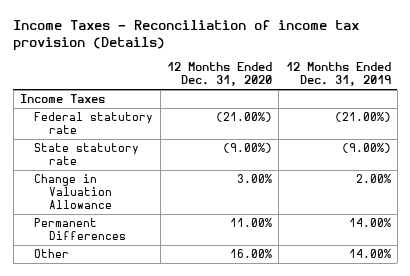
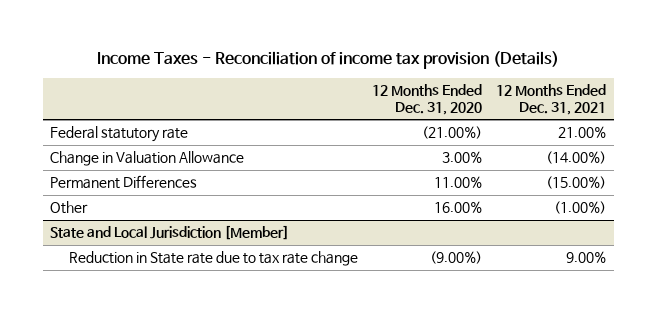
[285,62,391,87] 12 Months Ended Dec. 31, 2019 -> none
none -> [496,84,607,115] 12 Months Ended Dec. 31, 2021
[19,94,105,104] Income Taxes -> none
[34,143,140,166] State statutory rate -> none
none -> [50,225,290,241] State and Local Jurisdiction [Member]
none -> [68,251,358,267] Reduction in State rate due to tax rate change

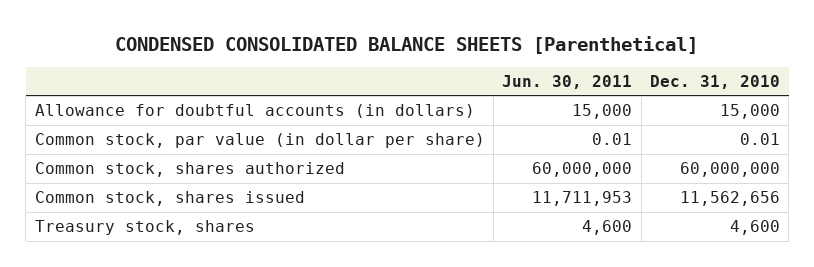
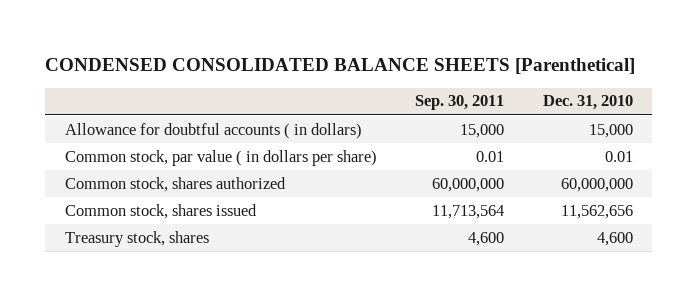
[502,74,633,89] Jun. 30, 2011 -> none
none -> [415,95,505,111] Sep. 30, 2011
[34,104,475,119] Allowance for doubtful accounts (in dollars) -> [64,122,362,139] Allowance for doubtful accounts ( in dollars)
[34,133,485,149] Common stock, par value (in dollar per share) -> [64,149,377,166] Common stock, par value ( in dollars per share)

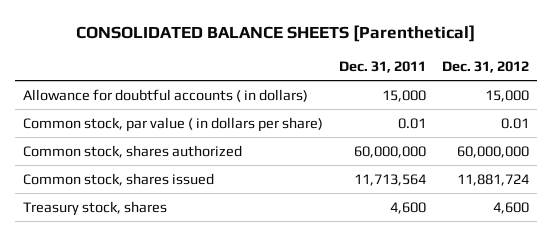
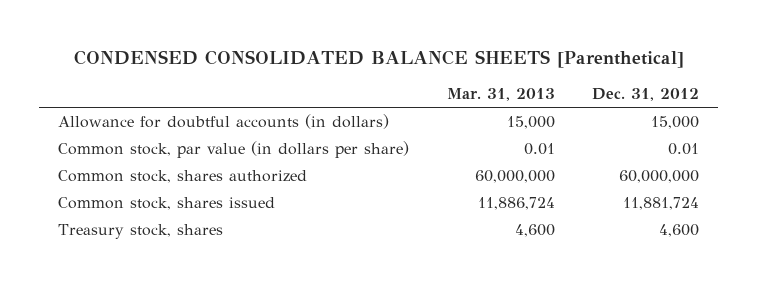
[76,25,476,43] CONSOLIDATED BALANCE SHEETS [Parenthetical] -> [73,49,684,68] CONDENSED CONSOLIDATED BALANCE SHEETS [Parenthetical]
[339,61,427,74] Dec. 31, 2011 -> none
none -> [446,88,555,102] Mar. 31, 2013
[23,88,309,102] Allowance for doubtful accounts ( in dollars) -> [58,114,390,130] Allowance for doubtful accounts (in dollars)
[23,116,324,132] Common stock, par value ( in dollars per share) -> [58,141,410,159] Common stock, par value (in dollars per share)

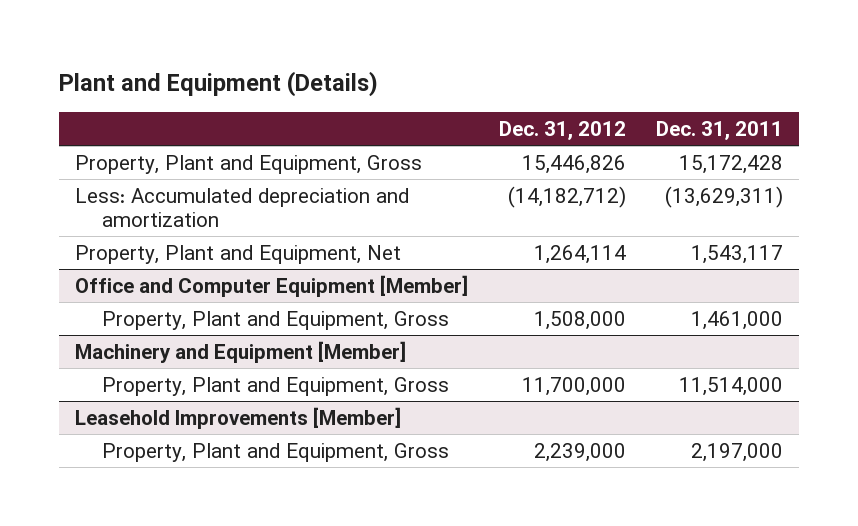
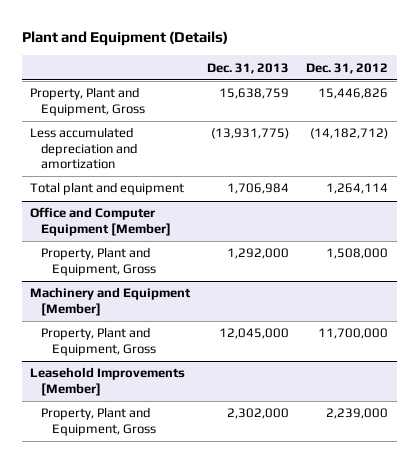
[656,120,784,140] Dec. 31, 2011 -> none
none -> [207,62,290,74] Dec. 31, 2013
[74,187,409,228] Less: Accumulated depreciation and amortization -> [30,127,138,169] Less accumulated depreciation and amortization
[74,244,401,264] Property, Plant and Equipment, Net -> [30,182,185,196] Total plant and equipment

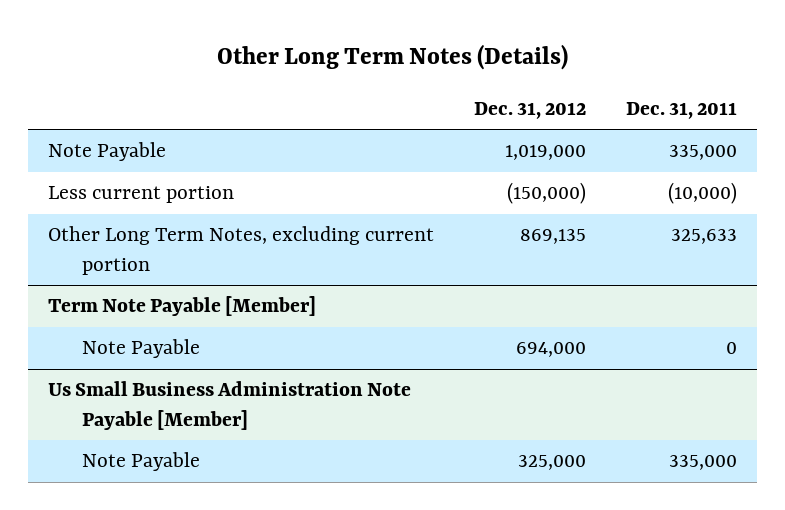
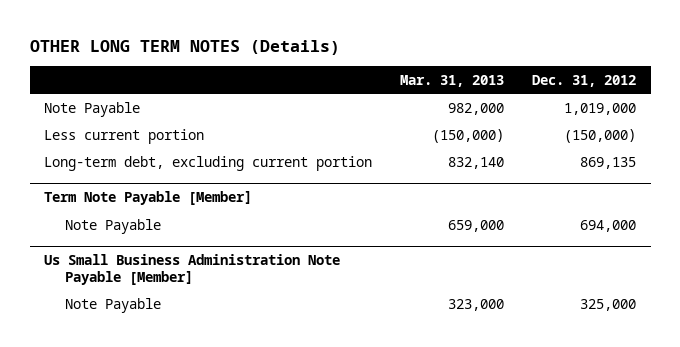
[216,44,568,71] Other Long Term Notes (Details) -> [29,39,340,55] OTHER LONG TERM NOTES (Details)
[626,101,738,119] Dec. 31, 2011 -> none
none -> [400,74,505,87] Mar. 31, 2013
[48,226,435,276] Other Long Term Notes, excluding current portion -> [43,155,372,171] Long-term debt, excluding current portion

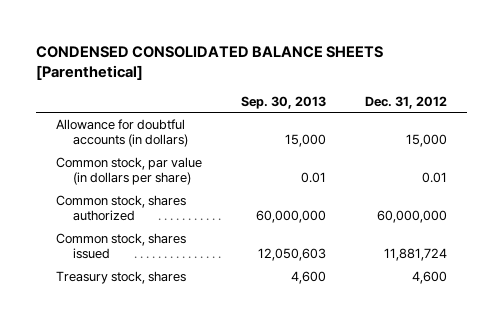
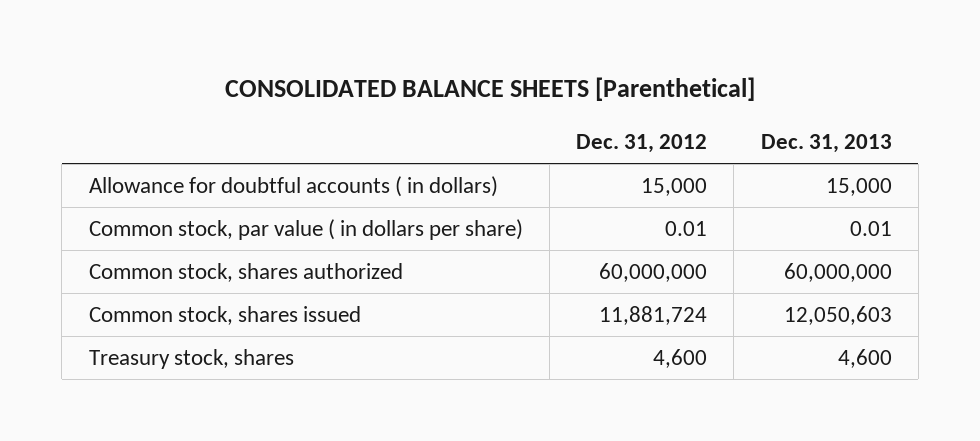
[36,45,384,81] CONDENSED CONSOLIDATED BALANCE SHEETS [Parenthetical] -> [225,77,756,102] CONSOLIDATED BALANCE SHEETS [Parenthetical]
[241,95,327,109] Sep. 30, 2013 -> none
none -> [760,133,892,153] Dec. 31, 2013
[55,118,188,148] Allowance for doubtful accounts (in dollars) -> [88,175,498,197] Allowance for doubtful accounts ( in dollars)
[55,156,202,186] Common stock, par value (in dollars per share) -> [88,218,523,240] Common stock, par value ( in dollars per share)

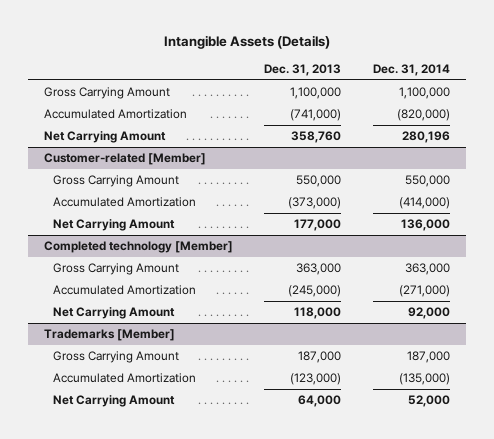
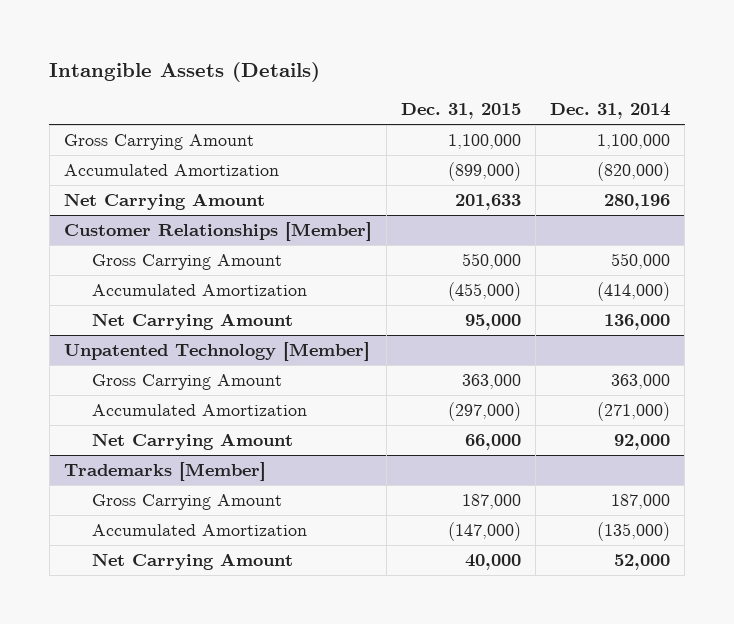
[264,64,342,77] Dec. 31, 2013 -> none
none -> [400,103,521,120] Dec. 31, 2015
[43,153,206,166] Customer-related [Member] -> [63,222,372,242] Customer Relationships [Member]
[43,241,233,254] Completed technology [Member] -> [63,342,370,362] Unpatented Technology [Member]

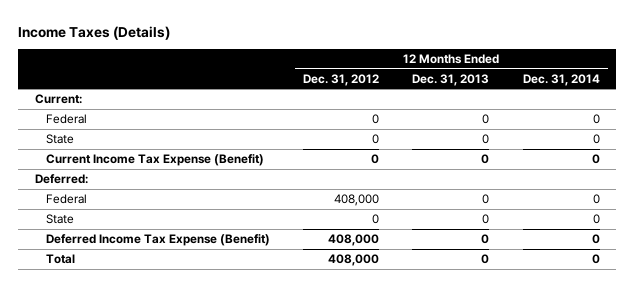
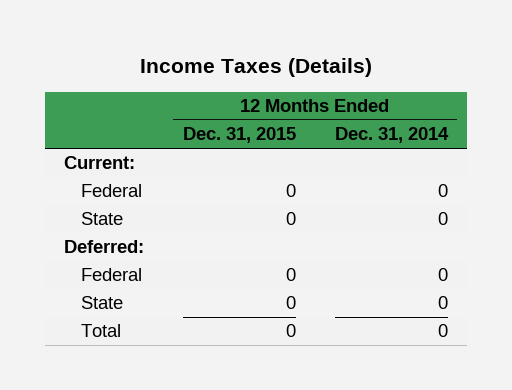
[303,73,380,86] Dec. 31, 2012 -> none
[412,73,490,86] Dec. 31, 2013 -> none
none -> [183,127,297,144] Dec. 31, 2015
[45,154,264,167] Current Income Tax Expense (Benefit) -> none
[45,234,270,247] Deferred Income Tax Expense (Benefit) -> none

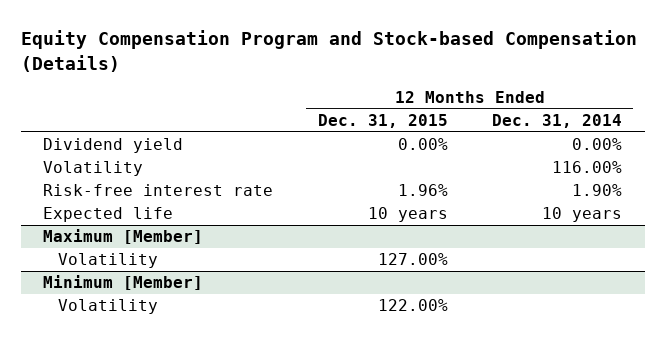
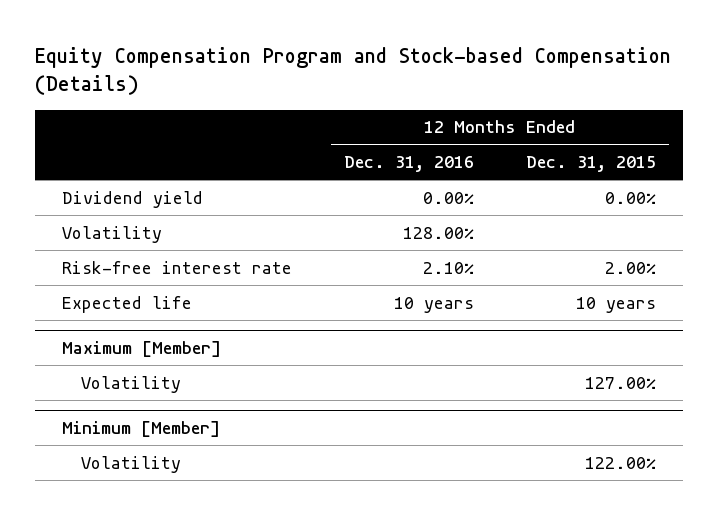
[492,114,623,129] Dec. 31, 2014 -> none
none -> [344,155,475,172] Dec. 31, 2016
[397,184,448,197] 1.96% -> [605,261,657,274] 2.00%

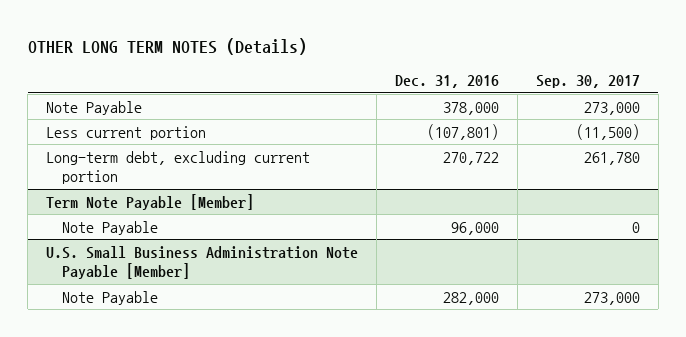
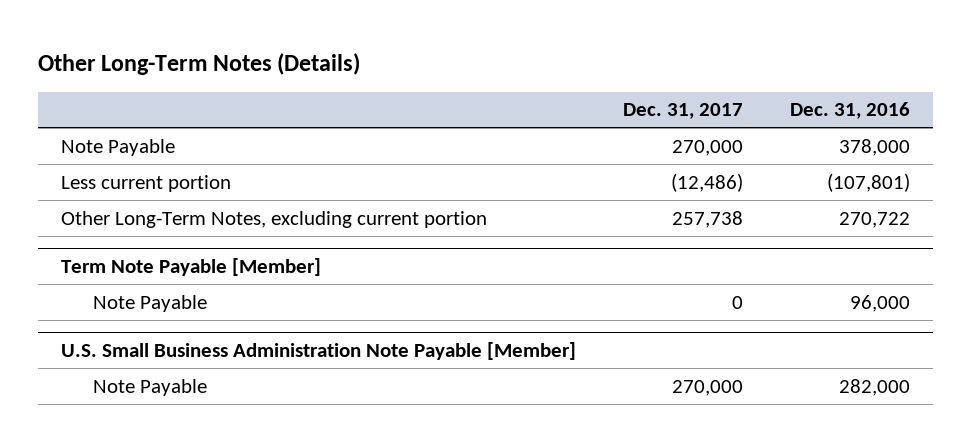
[27,37,307,55] OTHER LONG TERM NOTES (Details) -> [37,52,360,75] Other Long-Term Notes (Details)
[535,74,640,88] Sep. 30, 2017 -> none
none -> [623,103,744,120] Dec. 31, 2017
[46,150,311,184] Long-term debt, excluding current portion -> [61,210,488,228] Other Long-Term Notes, excluding current portion

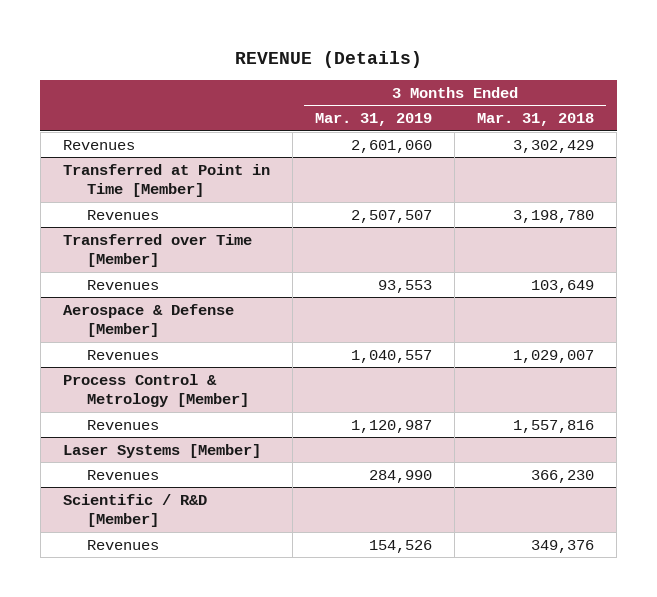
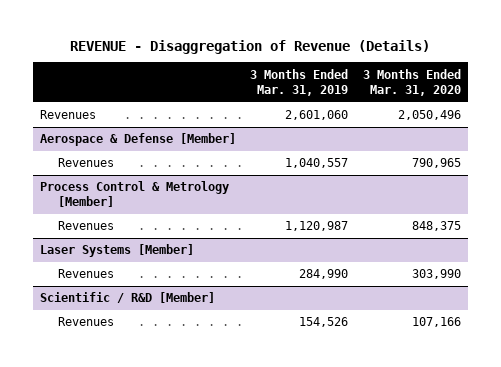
[234,51,422,69] REVENUE (Details) -> [70,39,431,54] REVENUE - Disaggregation of Revenue (Details)
[477,113,595,127] Mar. 31, 2018 -> none
none -> [362,68,461,96] 3 Months Ended Mar. 31, 2020
[62,163,270,198] Transferred at Point in Time [Member] -> none
[86,209,159,220] Revenues -> none
[62,233,252,268] Transferred over Time [Member] -> none
[86,279,159,290] Revenues -> none

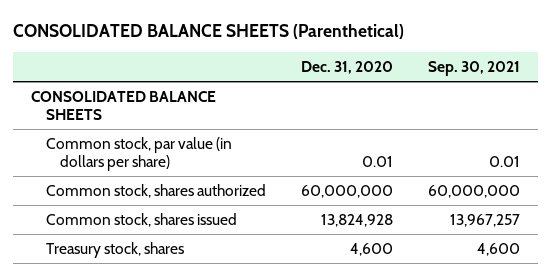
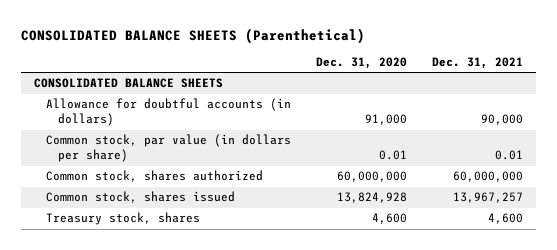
[428,61,521,77] Sep. 30, 2021 -> none
none -> [432,56,524,69] Dec. 31, 2021
none -> [45,98,291,127] Allowance for doubtful accounts (in dollars)

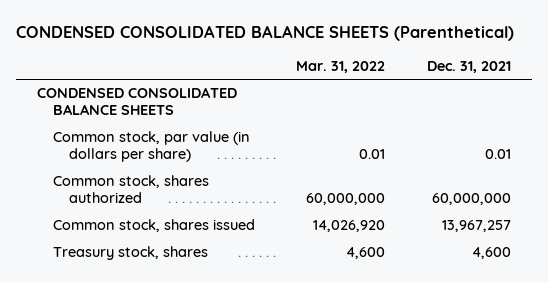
[21,27,366,44] CONSOLIDATED BALANCE SHEETS (Parenthetical) -> [15,25,514,42] CONDENSED CONSOLIDATED BALANCE SHEETS (Parenthetical)
[316,56,408,69] Dec. 31, 2020 -> none
none -> [296,61,386,74] Mar. 31, 2022
[45,98,291,127] Allowance for doubtful accounts (in dollars) -> none
[34,78,224,89] CONSOLIDATED BALANCE SHEETS -> [36,87,237,116] CONDENSED CONSOLIDATED BALANCE SHEETS

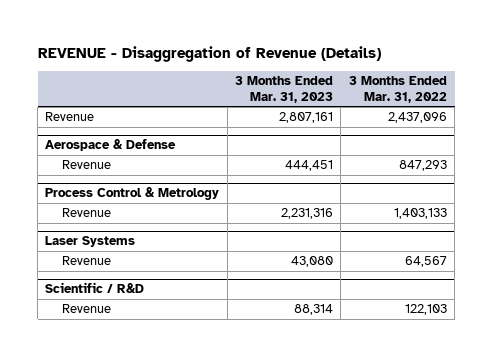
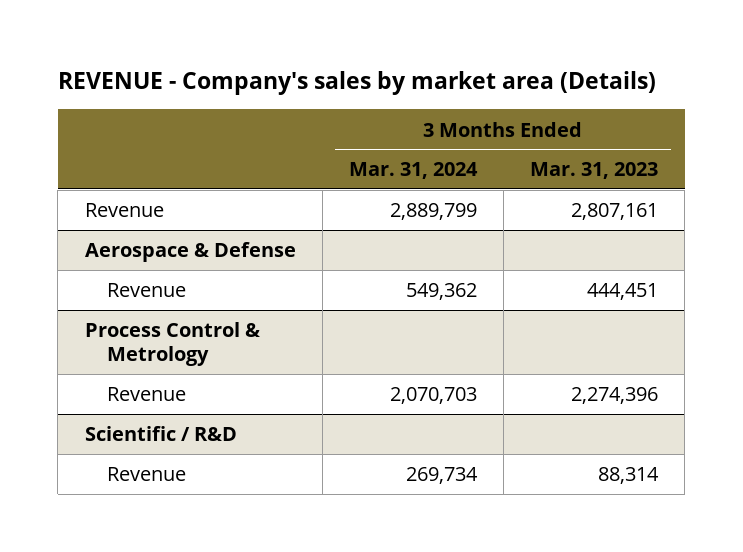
[37,45,381,62] REVENUE - Disaggregation of Revenue (Details) -> [57,71,656,96] REVENUE - Company's sales by market area (Details)
[348,75,447,104] 3 Months Ended Mar. 31, 2022 -> none
none -> [348,162,478,180] Mar. 31, 2024
[45,236,136,248] Laser Systems -> none
[61,256,111,266] Revenue -> none
[281,208,334,220] 2,231,316 -> [571,387,659,405] 2,274,396

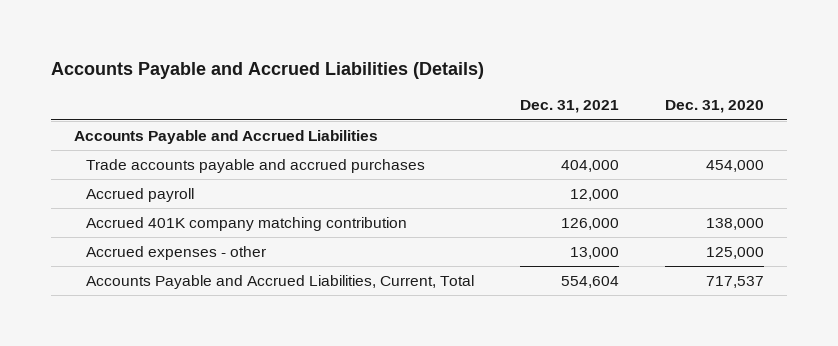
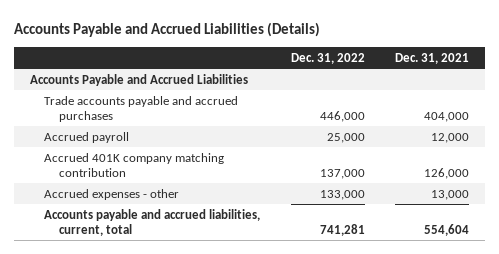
[664,100,764,114] Dec. 31, 2020 -> none
none -> [290,53,365,65] Dec. 31, 2022
[85,275,474,290] Accounts Payable and Accrued Liabilities, Current, Total -> [44,208,261,236] Accounts payable and accrued liabilities, current, total

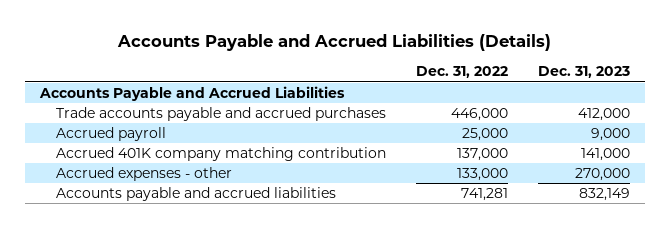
[395,53,470,65] Dec. 31, 2021 -> none
none -> [538,66,631,79] Dec. 31, 2023
[44,208,261,236] Accounts payable and accrued liabilities, current, total -> [56,187,337,202] Accounts payable and accrued liabilities

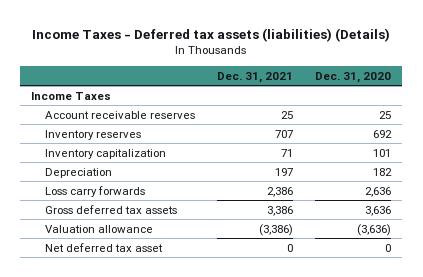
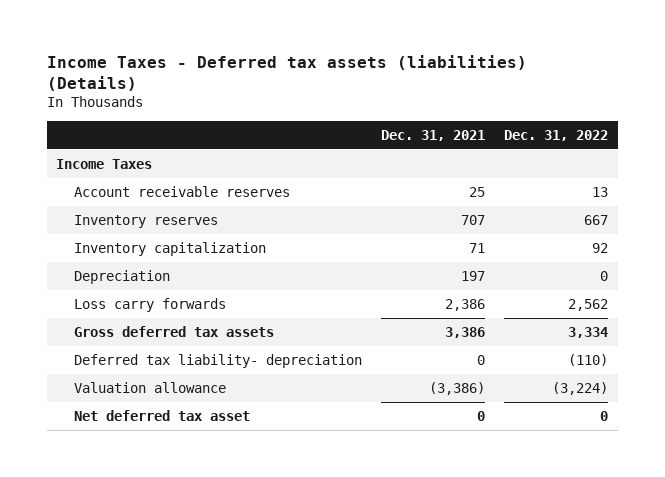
[315,71,392,83] Dec. 31, 2020 -> none
none -> [504,129,609,141] Dec. 31, 2022
none -> [74,354,363,369] Deferred tax liability- depreciation

